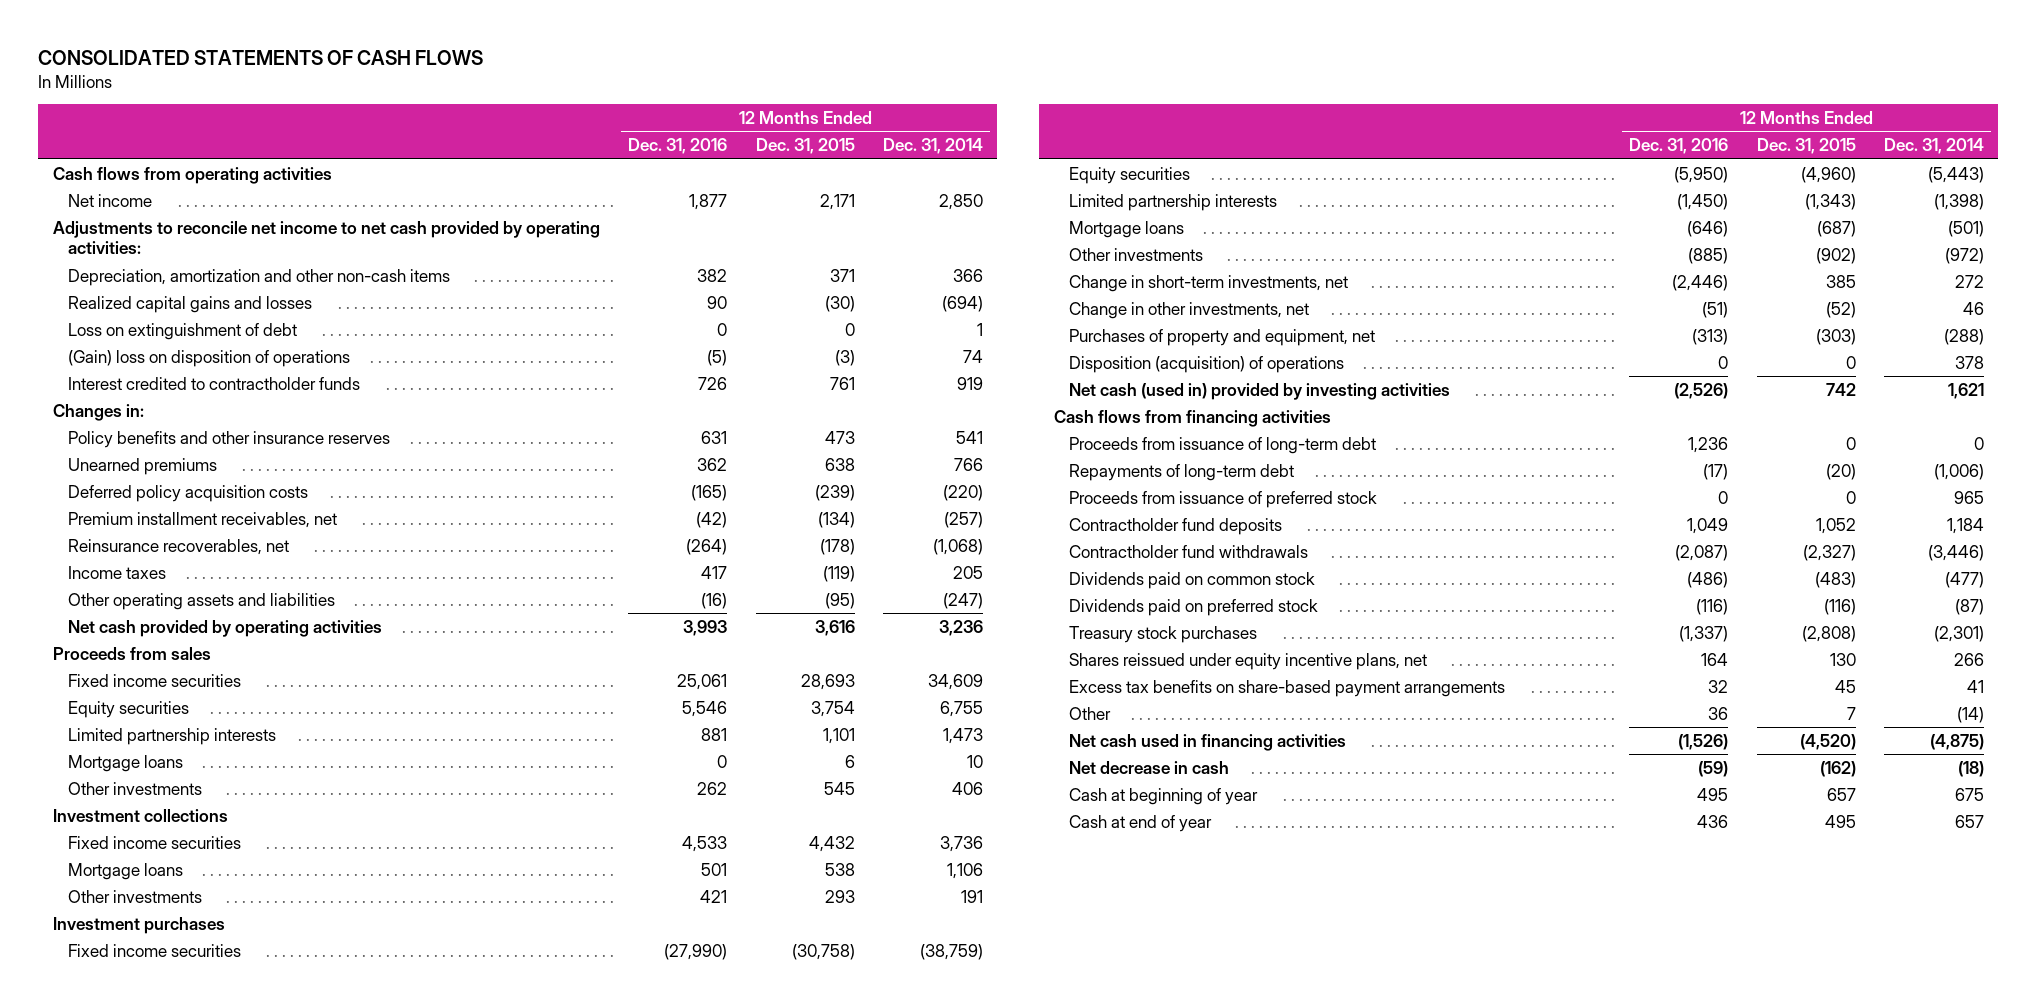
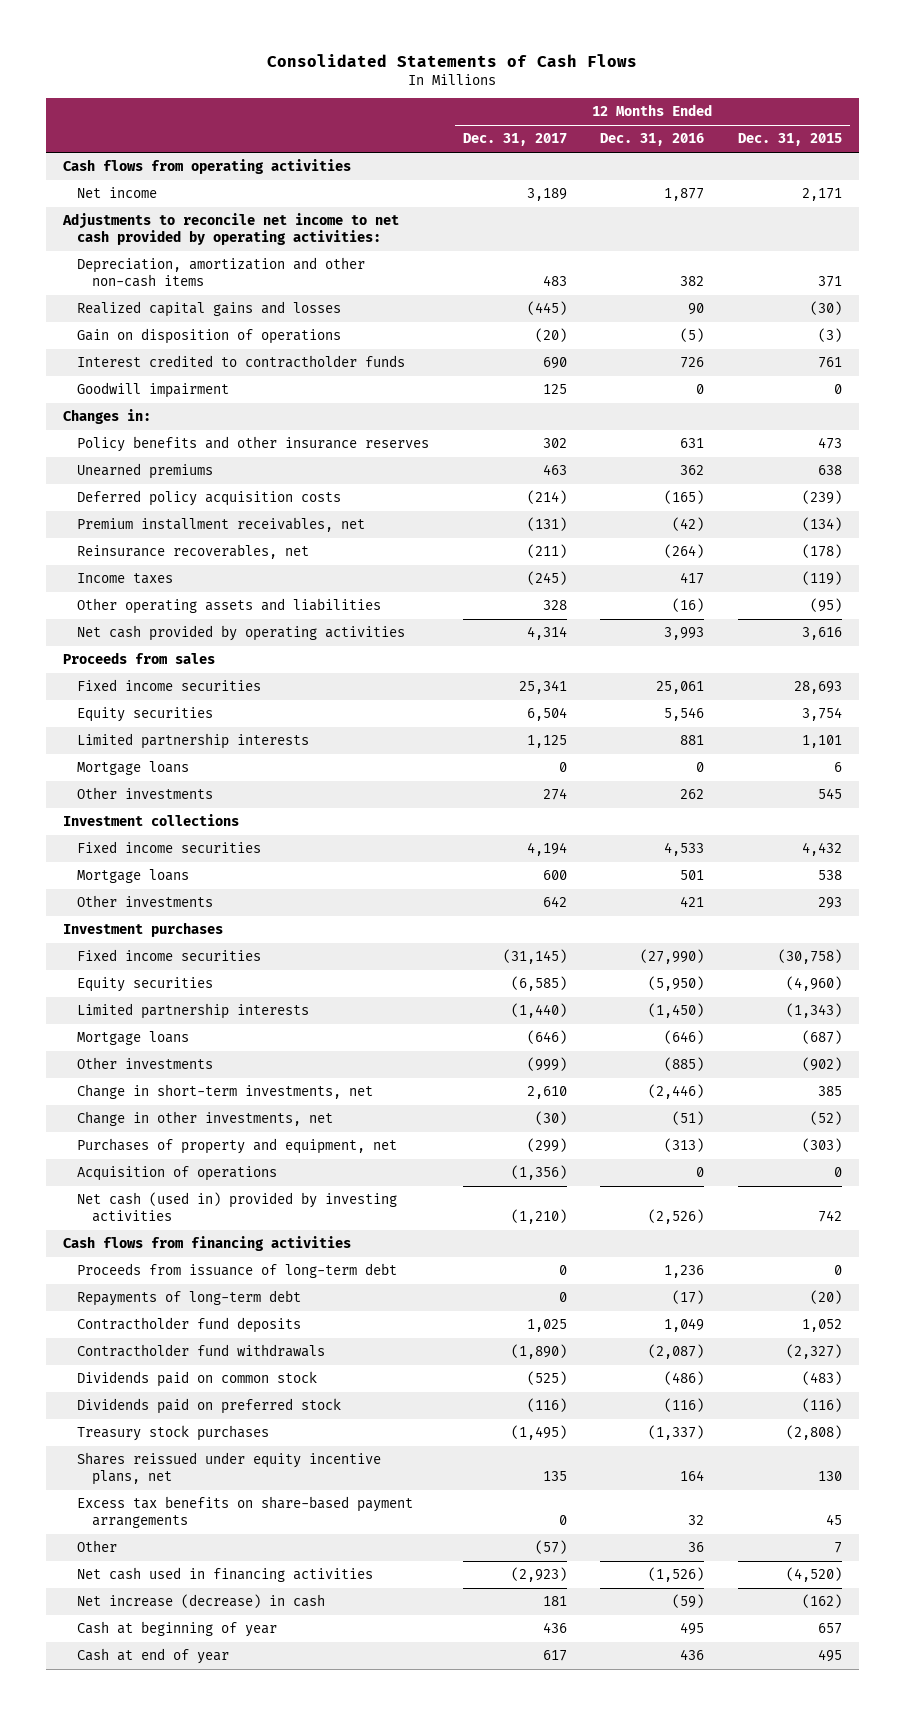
[38,49,484,65] CONSOLIDATED STATEMENTS OF CASH FLOWS -> [267,53,638,67] Consolidated Statements of Cash Flows
[882,138,983,155] Dec. 31, 2014 -> none
none -> [462,133,567,147] Dec. 31, 2017
[68,322,298,340] Loss on extinguishment of debt -> none
[68,349,351,367] (Gain) loss on disposition of operations -> [77,328,342,345] Gain on disposition of operations
none -> [77,382,230,399] Goodwill impairment
[1069,355,1345,373] Disposition (acquisition) of operations -> [77,1166,278,1182] Acquisition of operations
[1069,490,1378,508] Proceeds from issuance of preferred stock -> none
[1069,760,1230,774] Net decrease in cash -> [77,1594,326,1609] Net increase (decrease) in cash

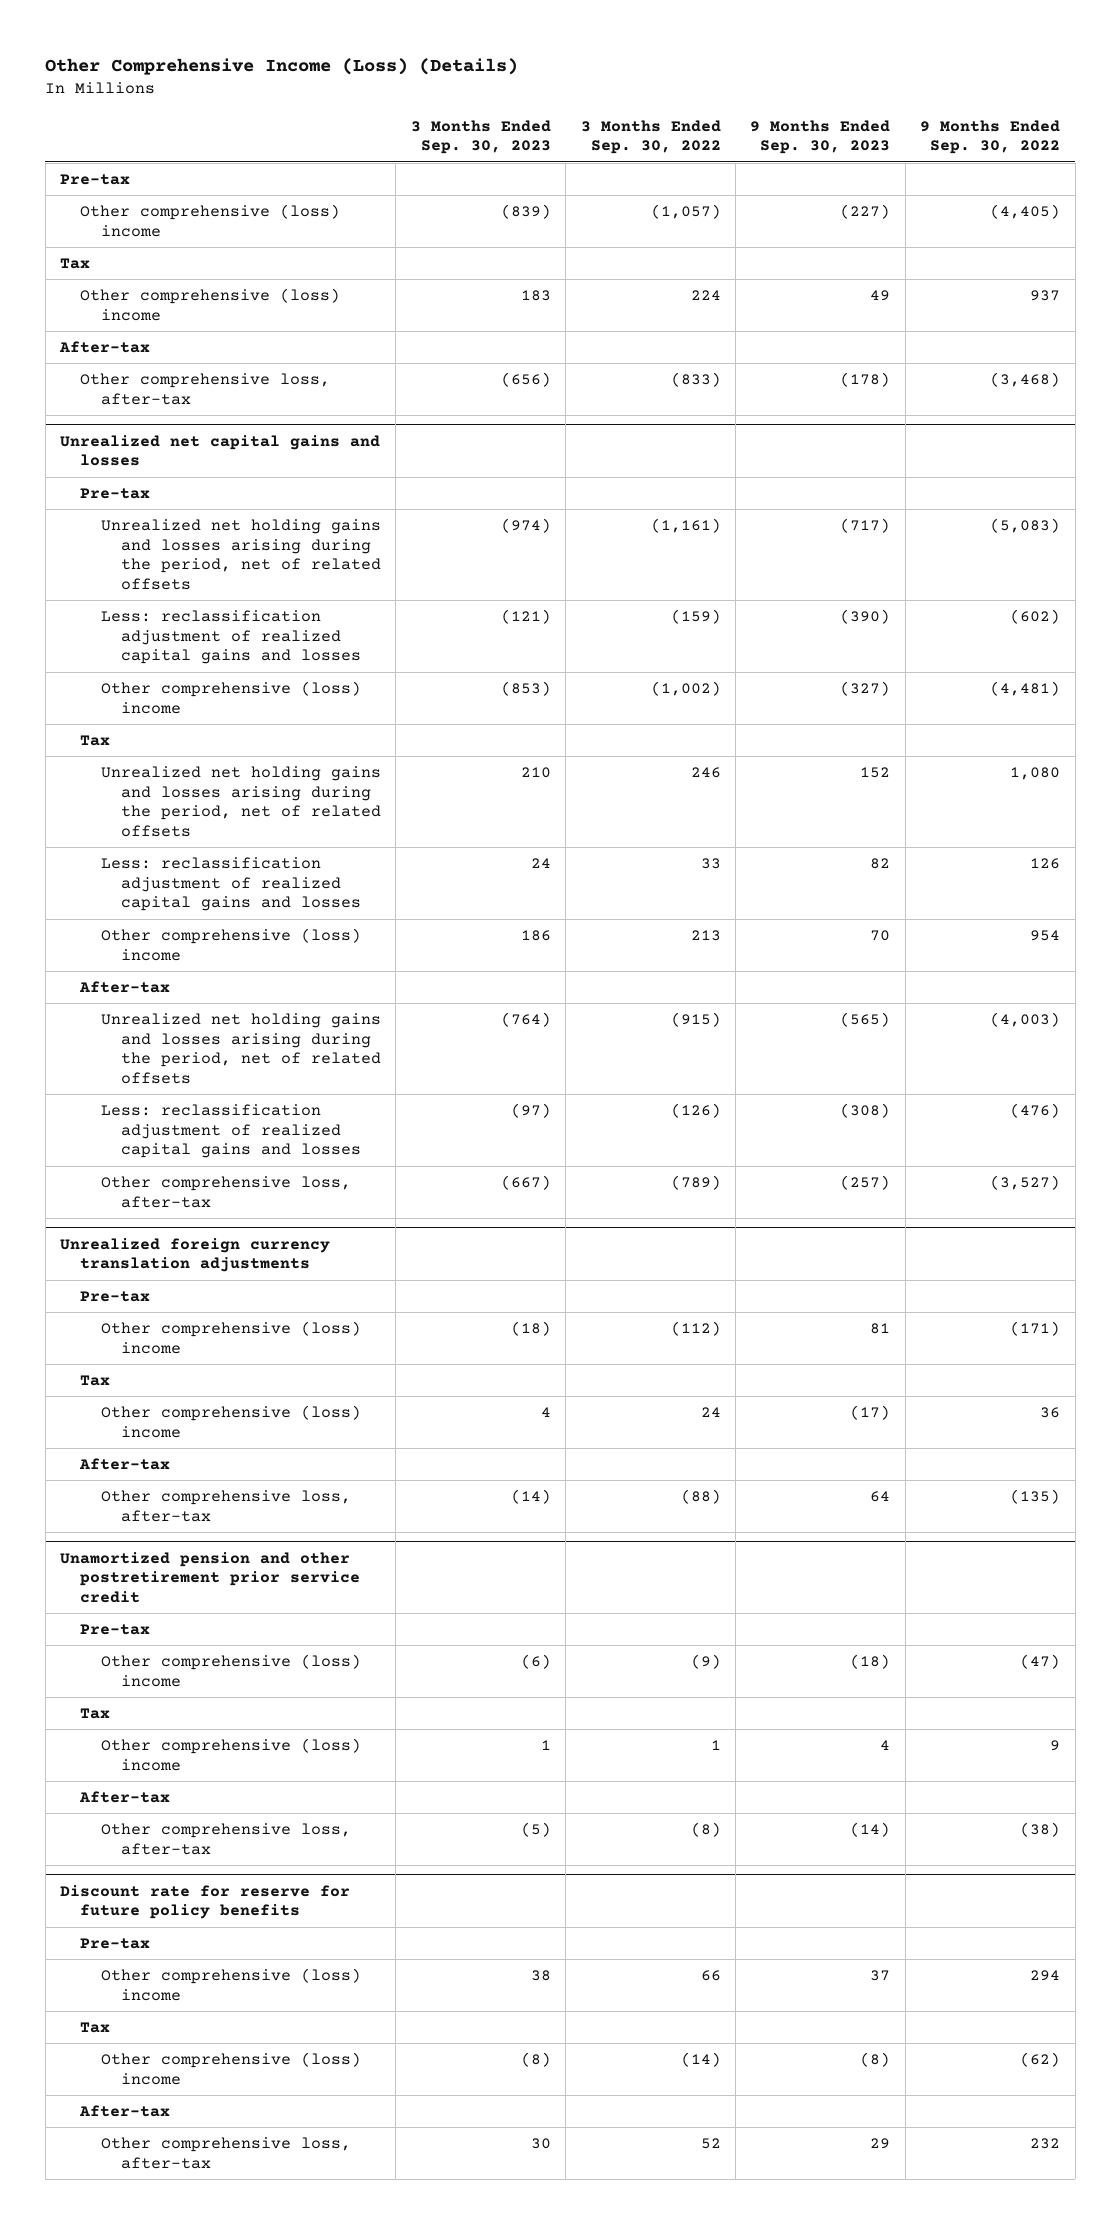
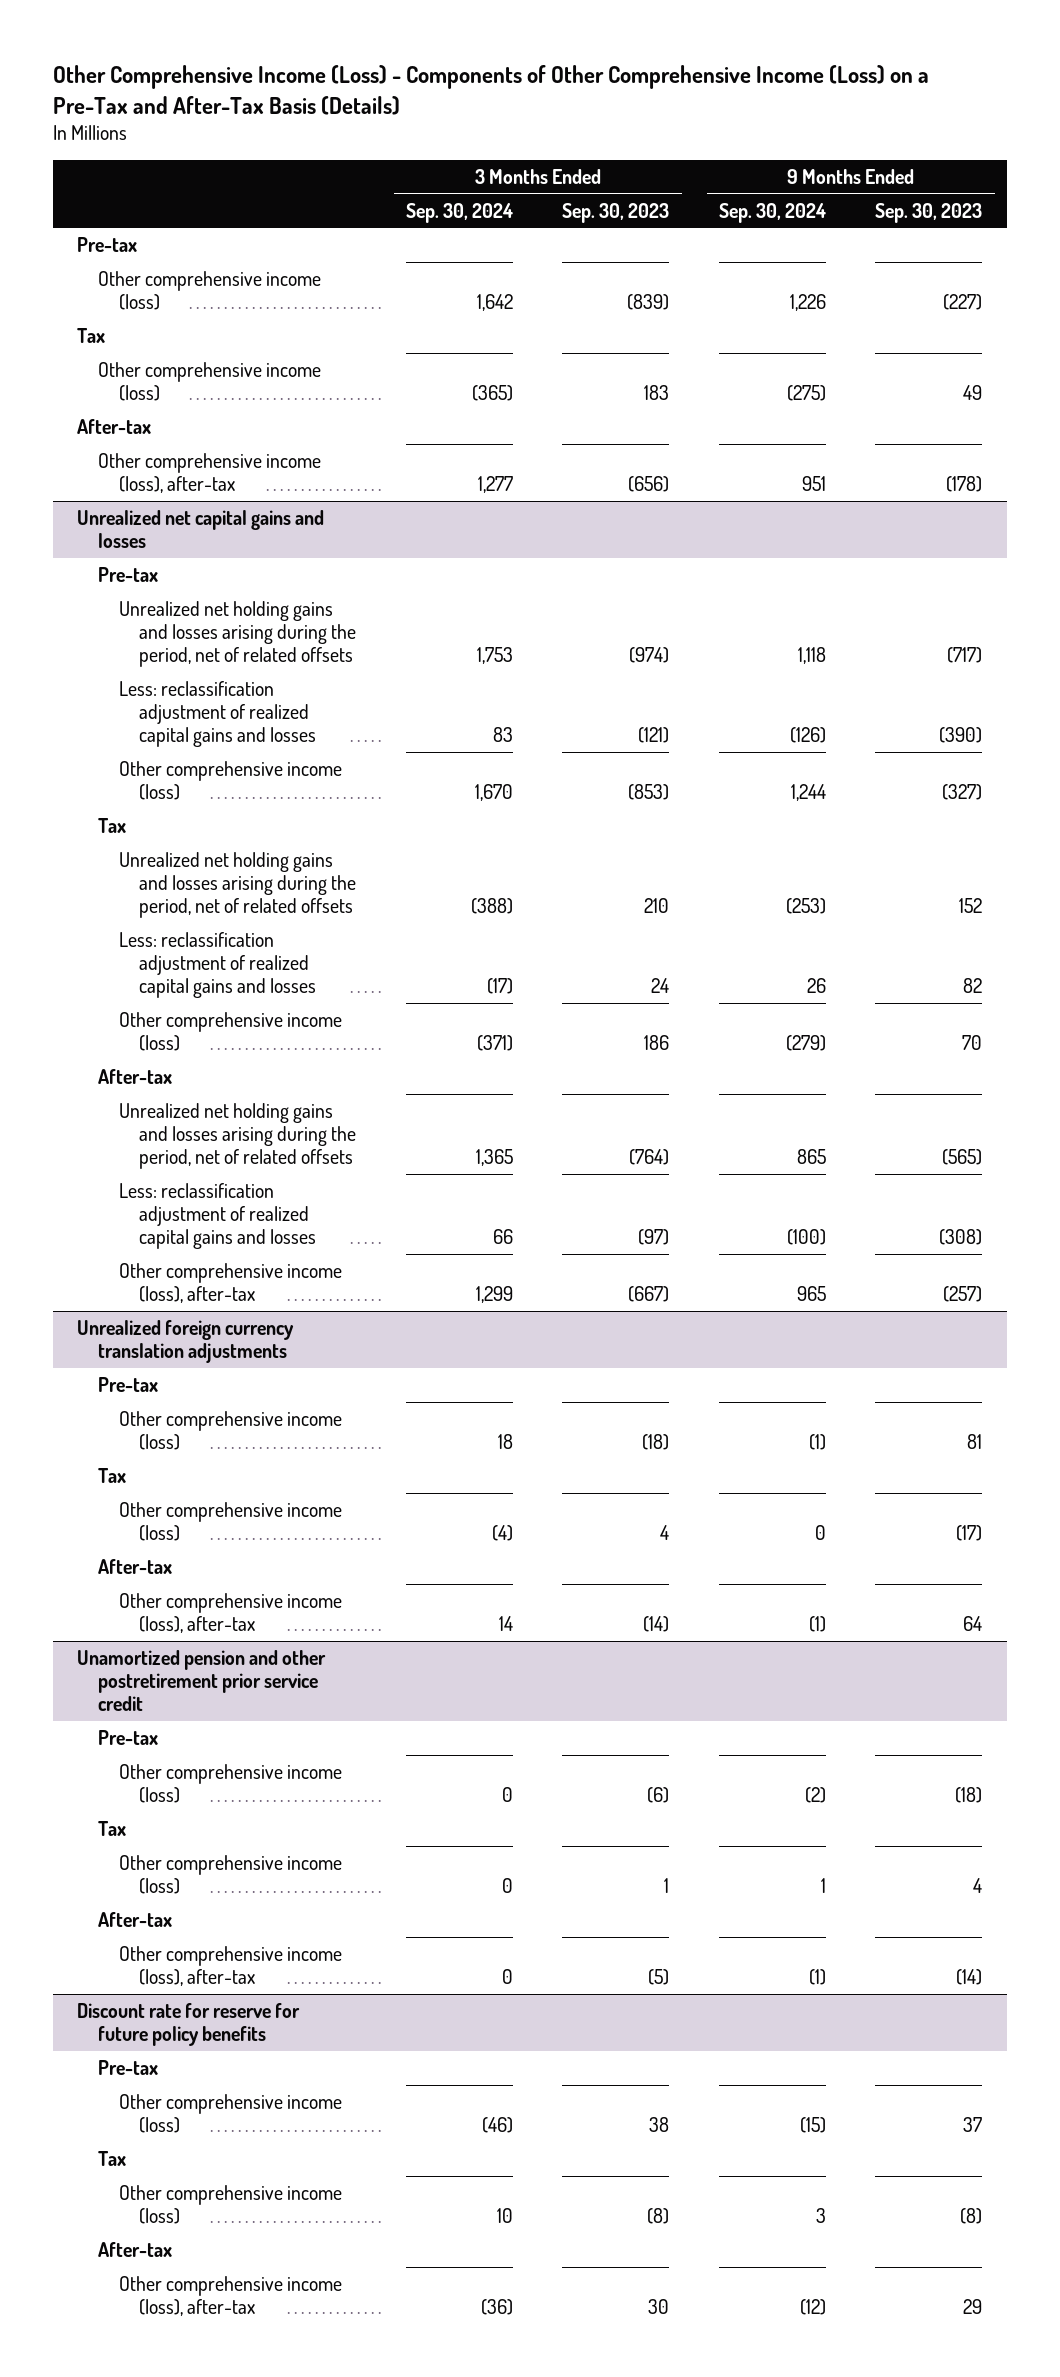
[45,57,519,75] Other Comprehensive Income (Loss) (Details) -> [52,65,929,115] Other Comprehensive Income (Loss) - Components of Other Comprehensive Income (Loss) on a Pre-Tax and After-Tax Basis (Details)
[580,119,721,155] 3 Months Ended Sep. 30, 2022 -> none
[920,119,1061,155] 9 Months Ended Sep. 30, 2022 -> none
none -> [405,202,513,223] Sep. 30, 2024
none -> [718,202,826,223] Sep. 30, 2024
[80,203,341,237] Other comprehensive (loss) income -> [98,271,322,310] Other comprehensive income (loss)
[80,287,341,321] Other comprehensive (loss) income -> [98,362,322,401] Other comprehensive income (loss)
[80,372,331,405] Other comprehensive loss, after-tax -> [98,453,322,493] Other comprehensive income (loss), after-tax
[100,680,361,714] Other comprehensive (loss) income -> [118,761,342,800] Other comprehensive income (loss)
[100,927,361,961] Other comprehensive (loss) income -> [118,1012,342,1051] Other comprehensive income (loss)
[100,1175,351,1208] Other comprehensive loss, after-tax -> [118,1263,342,1303] Other comprehensive income (loss), after-tax
[100,1320,361,1354] Other comprehensive (loss) income -> [118,1411,342,1450] Other comprehensive income (loss)
[100,1404,361,1438] Other comprehensive (loss) income -> [118,1502,342,1541] Other comprehensive income (loss)
[100,1489,351,1522] Other comprehensive loss, after-tax -> [118,1593,342,1633] Other comprehensive income (loss), after-tax
[100,1653,361,1687] Other comprehensive (loss) income -> [118,1764,342,1803] Other comprehensive income (loss)
[100,1737,361,1771] Other comprehensive (loss) income -> [118,1855,342,1894] Other comprehensive income (loss)
[100,1822,351,1855] Other comprehensive loss, after-tax -> [118,1946,342,1986] Other comprehensive income (loss), after-tax
[100,1967,361,2001] Other comprehensive (loss) income -> [118,2094,342,2133] Other comprehensive income (loss)
[100,2051,361,2085] Other comprehensive (loss) income -> [118,2185,342,2224] Other comprehensive income (loss)
[100,2136,351,2169] Other comprehensive loss, after-tax -> [118,2276,342,2316] Other comprehensive income (loss), after-tax

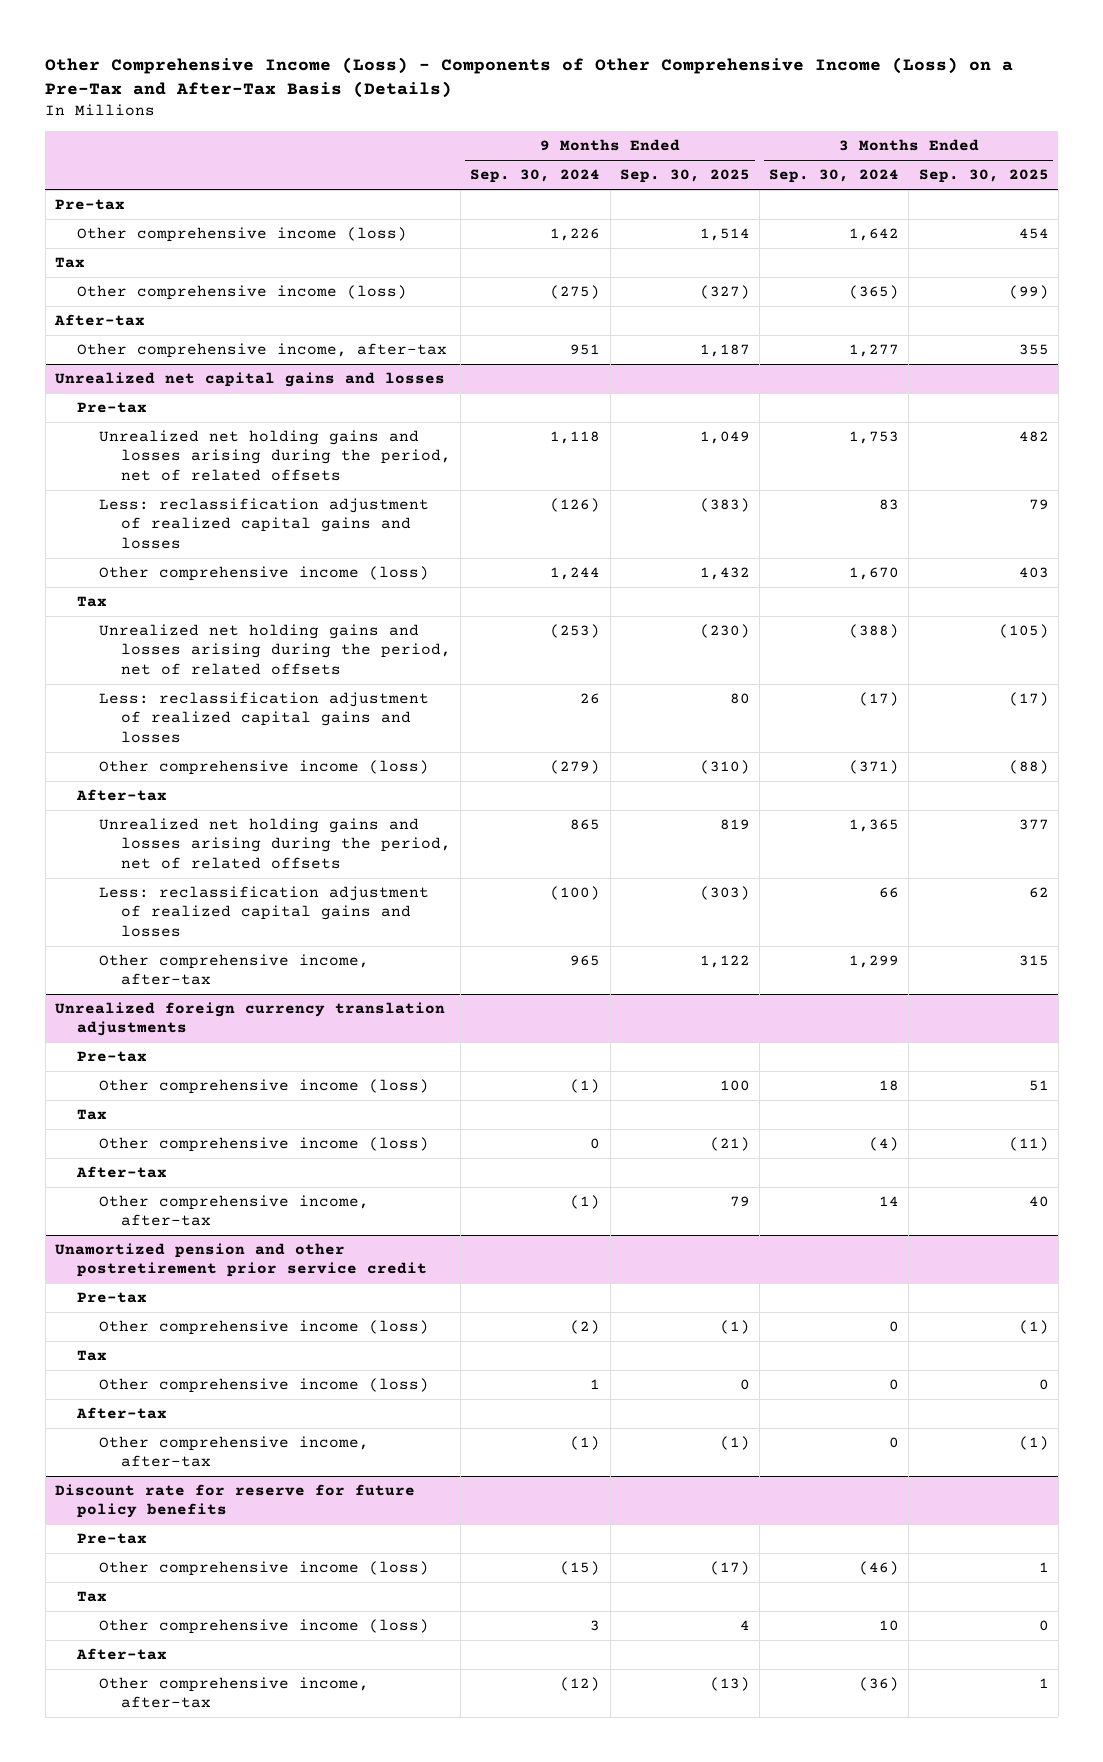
[562,202,670,223] Sep. 30, 2023 -> none
[875,202,983,223] Sep. 30, 2023 -> none
none -> [619,169,750,184] Sep. 30, 2025
none -> [918,169,1049,184] Sep. 30, 2025
[98,453,322,493] Other comprehensive income (loss), after-tax -> [76,343,447,359] Other comprehensive income, after-tax
[118,1263,342,1303] Other comprehensive income (loss), after-tax -> [98,954,369,986] Other comprehensive income, after-tax
[118,1593,342,1633] Other comprehensive income (loss), after-tax -> [98,1195,369,1227] Other comprehensive income, after-tax
[118,1946,342,1986] Other comprehensive income (loss), after-tax -> [98,1436,369,1468] Other comprehensive income, after-tax
[118,2276,342,2316] Other comprehensive income (loss), after-tax -> [98,1677,369,1709] Other comprehensive income, after-tax

